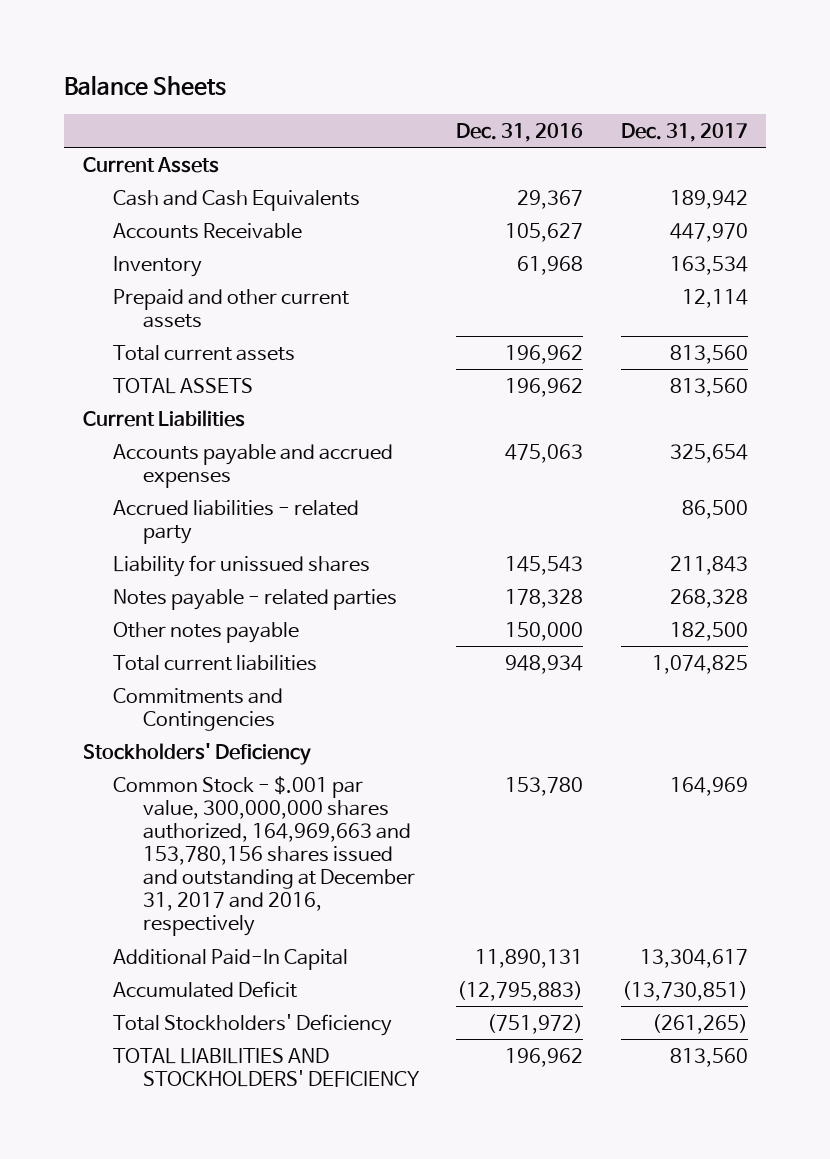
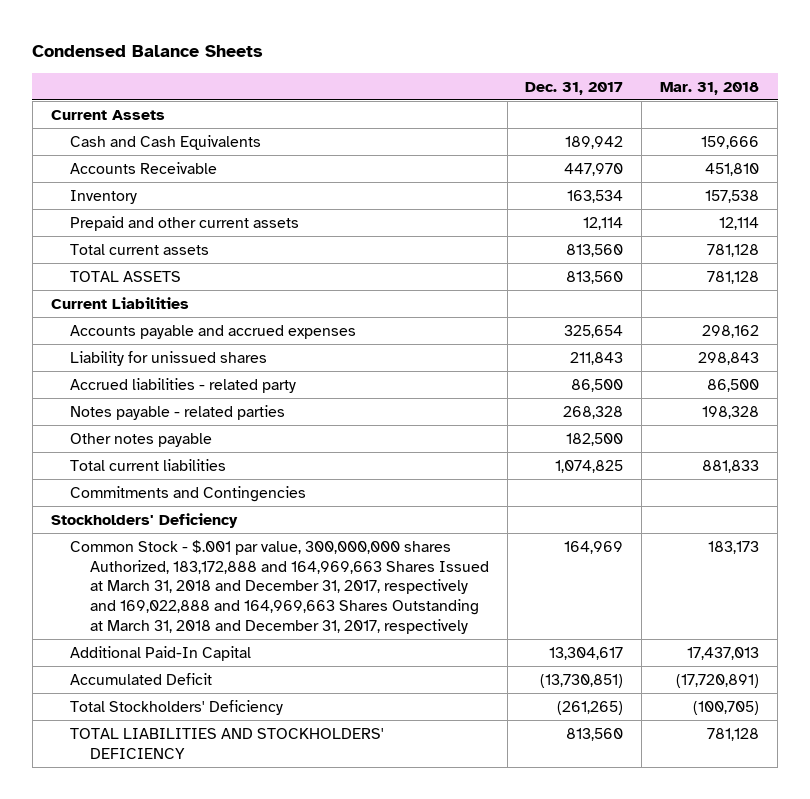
[63,75,226,97] Balance Sheets -> [32,44,264,57] Condensed Balance Sheets
[456,122,584,142] Dec. 31, 2016 -> none
none -> [660,81,760,95] Mar. 31, 2018
[112,499,359,544] Accrued liabilities - related party -> [70,377,297,393] Accrued liabilities - related party
[112,775,416,937] Common Stock - $.001 par value, 300,000,000 shares authorized, 164,969,663 and 153,780,156 shares issued and outstanding at December 31, 2017 and 2016, respectively -> [70,539,489,634] Common Stock - $.001 par value, 300,000,000 shares Authorized, 183,172,888 and 164,969,663 Shares Issued at March 31, 2018 and December 31, 2017, respectively and 169,022,888 and 164,969,663 Shares Outstanding at March 31, 2018 and December 31, 2017, respectively

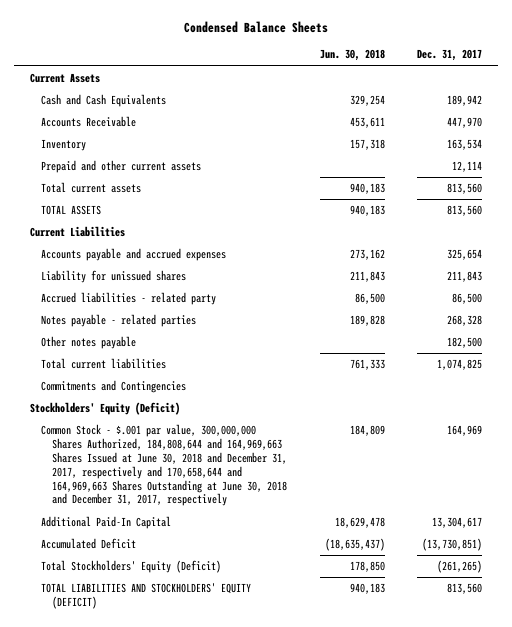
[660,81,760,95] Mar. 31, 2018 -> none
none -> [319,49,385,62] Jun. 30, 2018
[50,512,238,528] Stockholders' Deficiency -> [30,402,181,416] Stockholders' Equity (Deficit)
[70,539,489,634] Common Stock - $.001 par value, 300,000,000 shares Authorized, 183,172,888 and 164,969,663 Shares Issued at March 31, 2018 and December 31, 2017, respectively and 169,022,888 and 164,969,663 Shares Outstanding at March 31, 2018 and December 31, 2017, respectively -> [41,424,288,507] Common Stock - $.001 par value, 300,000,000 Shares Authorized, 184,808,644 and 164,969,663 Shares Issued at June 30, 2018 and December 31, 2017, respectively and 170,658,644 and 164,969,663 Shares Outstanding at June 30, 2018 and December 31, 2017, respectively
[70,699,284,715] Total Stockholders' Deficiency -> [41,560,222,574] Total Stockholders' Equity (Deficit)
[70,727,385,759] TOTAL LIABILITIES AND STOCKHOLDERS' DEFICIENCY -> [41,583,252,610] TOTAL LIABILITIES AND STOCKHOLDERS' EQUITY (DEFICIT)

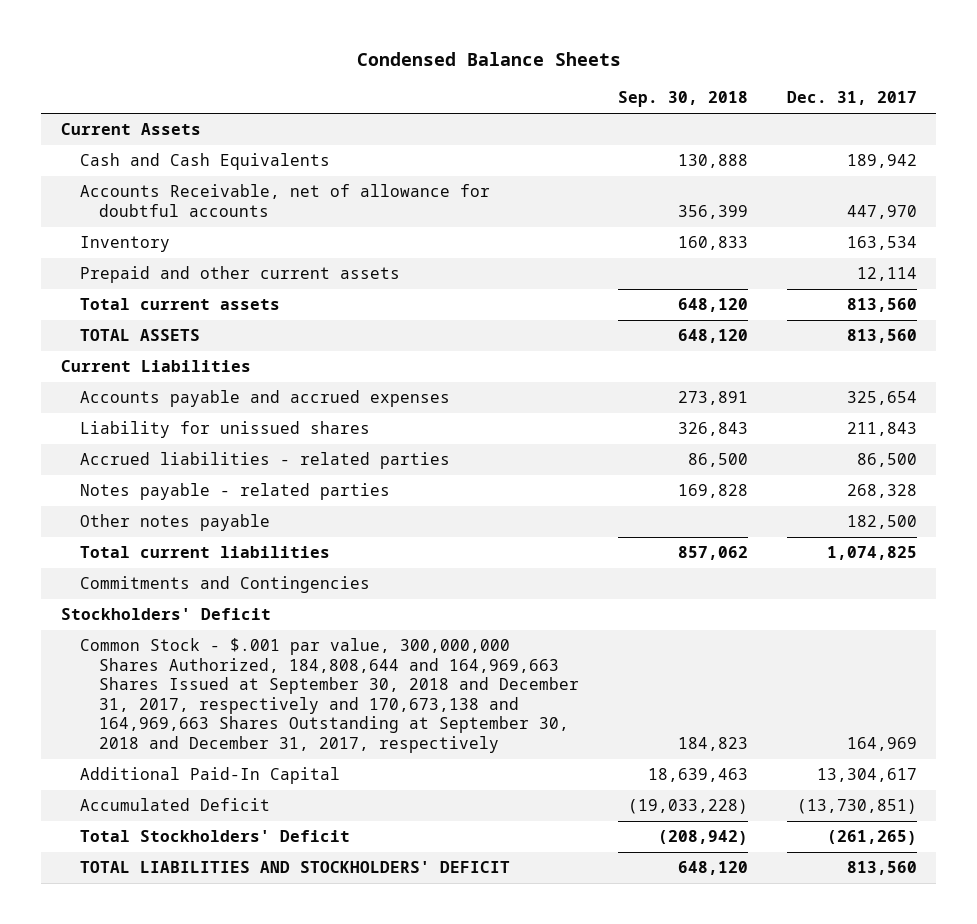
[319,49,385,62] Jun. 30, 2018 -> none
none -> [618,91,749,108] Sep. 30, 2018
[41,116,137,128] Accounts Receivable -> [80,184,491,217] Accounts Receivable, net of allowance for doubtful accounts
[41,292,217,306] Accrued liabilities - related party -> [80,452,451,470] Accrued liabilities - related parties
[30,402,181,416] Stockholders' Equity (Deficit) -> [60,608,271,621] Stockholders' Deficit
[41,424,288,507] Common Stock - $.001 par value, 300,000,000 Shares Authorized, 184,808,644 and 164,969,663 Shares Issued at June 30, 2018 and December 31, 2017, respectively and 170,658,644 and 164,969,663 Shares Outstanding at June 30, 2018 and December 31, 2017, respectively -> [80,638,580,753] Common Stock - $.001 par value, 300,000,000 Shares Authorized, 184,808,644 and 164,969,663 Shares Issued at September 30, 2018 and December 31, 2017, respectively and 170,673,138 and 164,969,663 Shares Outstanding at September 30, 2018 and December 31, 2017, respectively
[41,560,222,574] Total Stockholders' Equity (Deficit) -> [80,830,351,843] Total Stockholders' Deficit
[41,583,252,610] TOTAL LIABILITIES AND STOCKHOLDERS' EQUITY (DEFICIT) -> [80,861,511,874] TOTAL LIABILITIES AND STOCKHOLDERS' DEFICIT

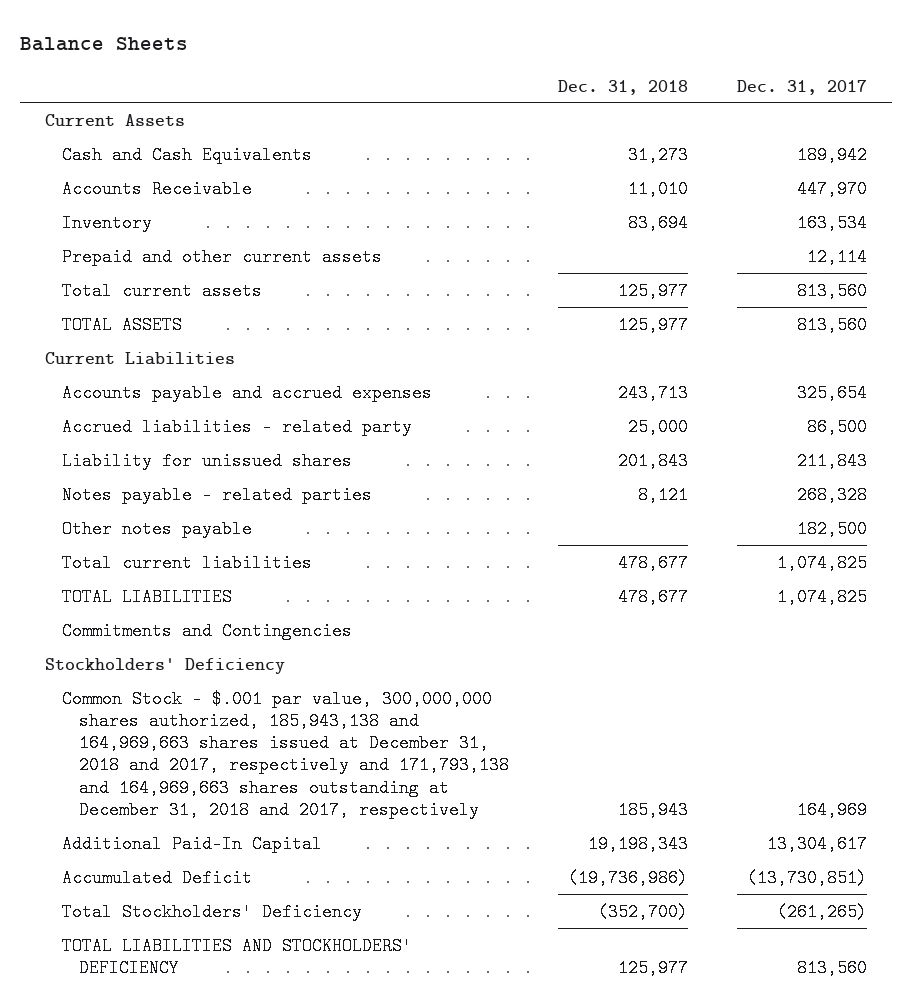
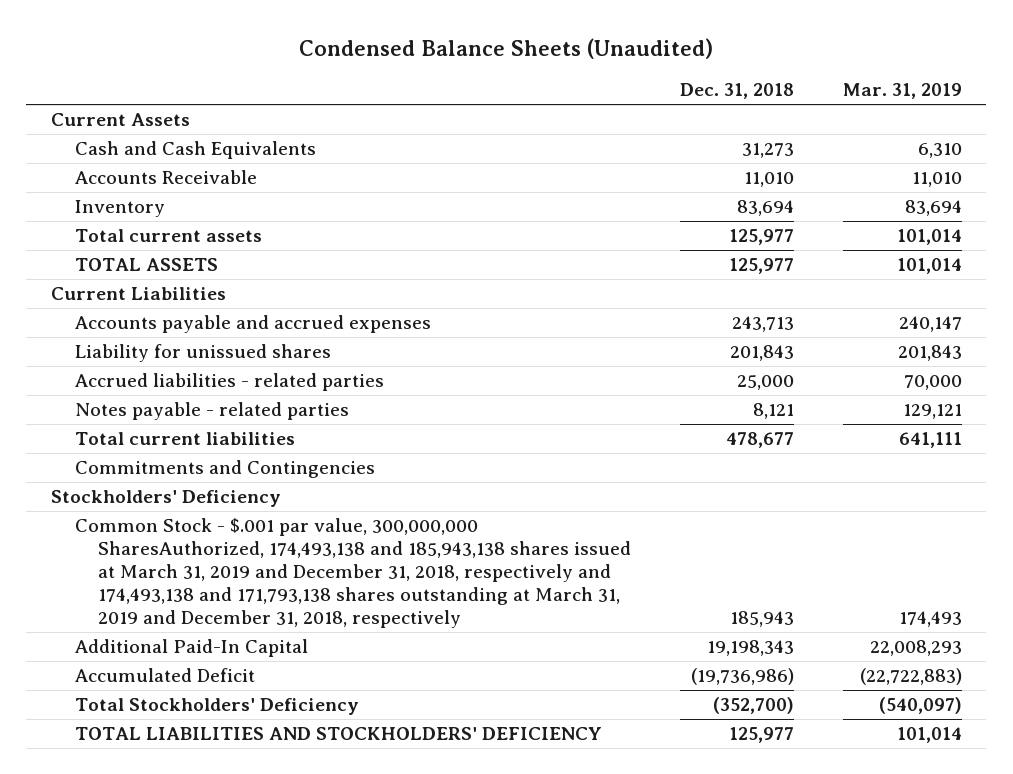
[20,36,189,51] Balance Sheets -> [299,38,714,60] Condensed Balance Sheets (Unaudited)
[736,79,867,95] Dec. 31, 2017 -> none
none -> [843,83,963,100] Mar. 31, 2019
[61,247,382,266] Prepaid and other current assets -> none
[61,417,412,436] Accrued liabilities - related party -> none
none -> [74,373,384,392] Accrued liabilities - related parties
[61,519,252,538] Other notes payable -> none
[61,587,232,606] TOTAL LIABILITIES -> none
[61,689,509,820] Common Stock - $.001 par value, 300,000,000 shares authorized, 185,943,138 and 164,969,663 shares issued at December 31, 2018 and 2017, respectively and 171,793,138 and 164,969,663 shares outstanding at December 31, 2018 and 2017, respectively -> [74,518,632,628] Common Stock - $.001 par value, 300,000,000 SharesAuthorized, 174,493,138 and 185,943,138 shares issued at March 31, 2019 and December 31, 2018, respectively and 174,493,138 and 171,793,138 shares outstanding at March 31, 2019 and December 31, 2018, respectively

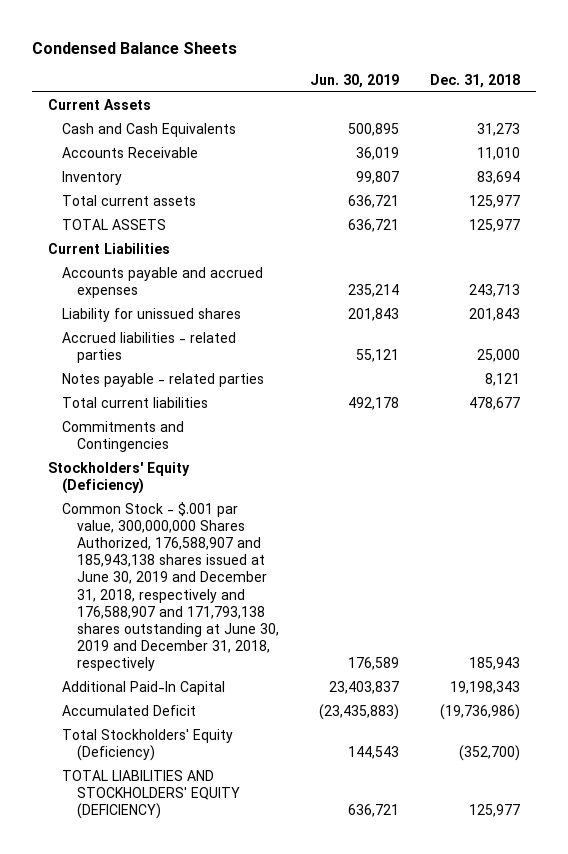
[299,38,714,60] Condensed Balance Sheets (Unaudited) -> [32,42,238,55] Condensed Balance Sheets
[843,83,963,100] Mar. 31, 2019 -> none
none -> [309,73,399,88] Jun. 30, 2019
[50,490,281,508] Stockholders' Deficiency -> [47,461,190,494] Stockholders' Equity (Deficiency)
[74,518,632,628] Common Stock - $.001 par value, 300,000,000 SharesAuthorized, 174,493,138 and 185,943,138 shares issued at March 31, 2019 and December 31, 2018, respectively and 174,493,138 and 171,793,138 shares outstanding at March 31, 2019 and December 31, 2018, respectively -> [62,501,279,672] Common Stock - $.001 par value, 300,000,000 Shares Authorized, 176,588,907 and 185,943,138 shares issued at June 30, 2019 and December 31, 2018, respectively and 176,588,907 and 171,793,138 shares outstanding at June 30, 2019 and December 31, 2018, respectively
[74,698,359,716] Total Stockholders' Deficiency -> [62,728,234,761] Total Stockholders' Equity (Deficiency)
[74,727,602,741] TOTAL LIABILITIES AND STOCKHOLDERS' DEFICIENCY -> [62,769,240,820] TOTAL LIABILITIES AND STOCKHOLDERS' EQUITY (DEFICIENCY)

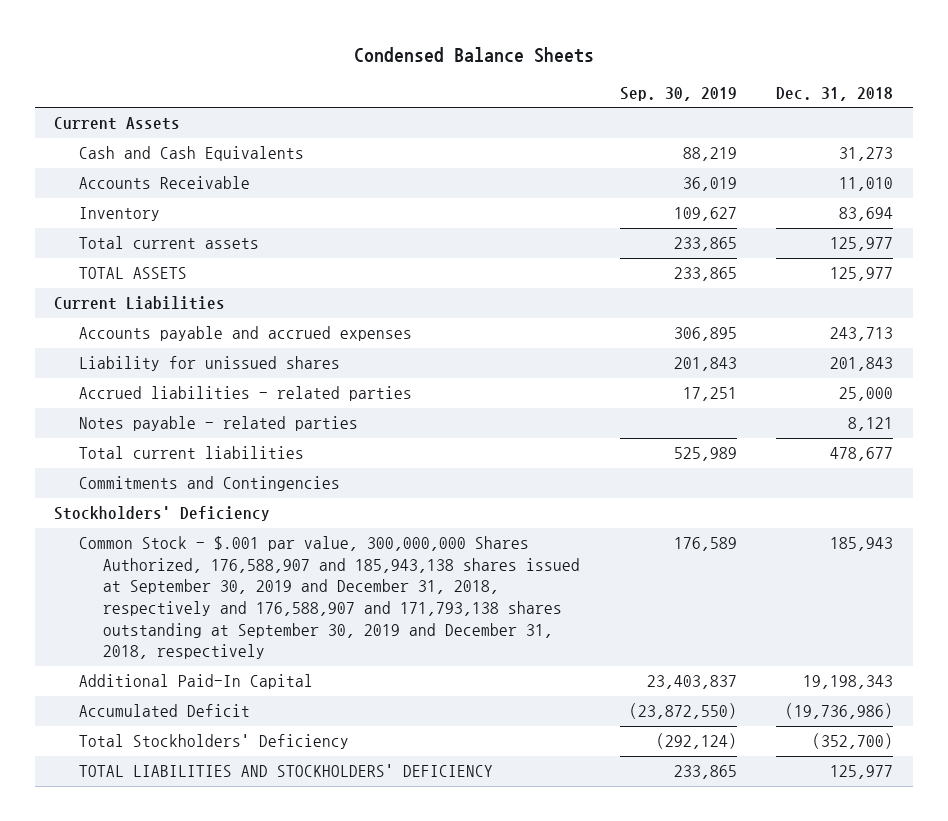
[309,73,399,88] Jun. 30, 2019 -> none
none -> [619,86,737,101] Sep. 30, 2019
[47,461,190,494] Stockholders' Equity (Deficiency) -> [54,506,271,522] Stockholders' Deficiency
[62,501,279,672] Common Stock - $.001 par value, 300,000,000 Shares Authorized, 176,588,907 and 185,943,138 shares issued at June 30, 2019 and December 31, 2018, respectively and 176,588,907 and 171,793,138 shares outstanding at June 30, 2019 and December 31, 2018, respectively -> [78,536,580,660] Common Stock - $.001 par value, 300,000,000 Shares Authorized, 176,588,907 and 185,943,138 shares issued at September 30, 2019 and December 31, 2018, respectively and 176,588,907 and 171,793,138 shares outstanding at September 30, 2019 and December 31, 2018, respectively
[62,728,234,761] Total Stockholders' Equity (Deficiency) -> [78,734,349,750] Total Stockholders' Deficiency
[62,769,240,820] TOTAL LIABILITIES AND STOCKHOLDERS' EQUITY (DEFICIENCY) -> [78,764,493,778] TOTAL LIABILITIES AND STOCKHOLDERS' DEFICIENCY

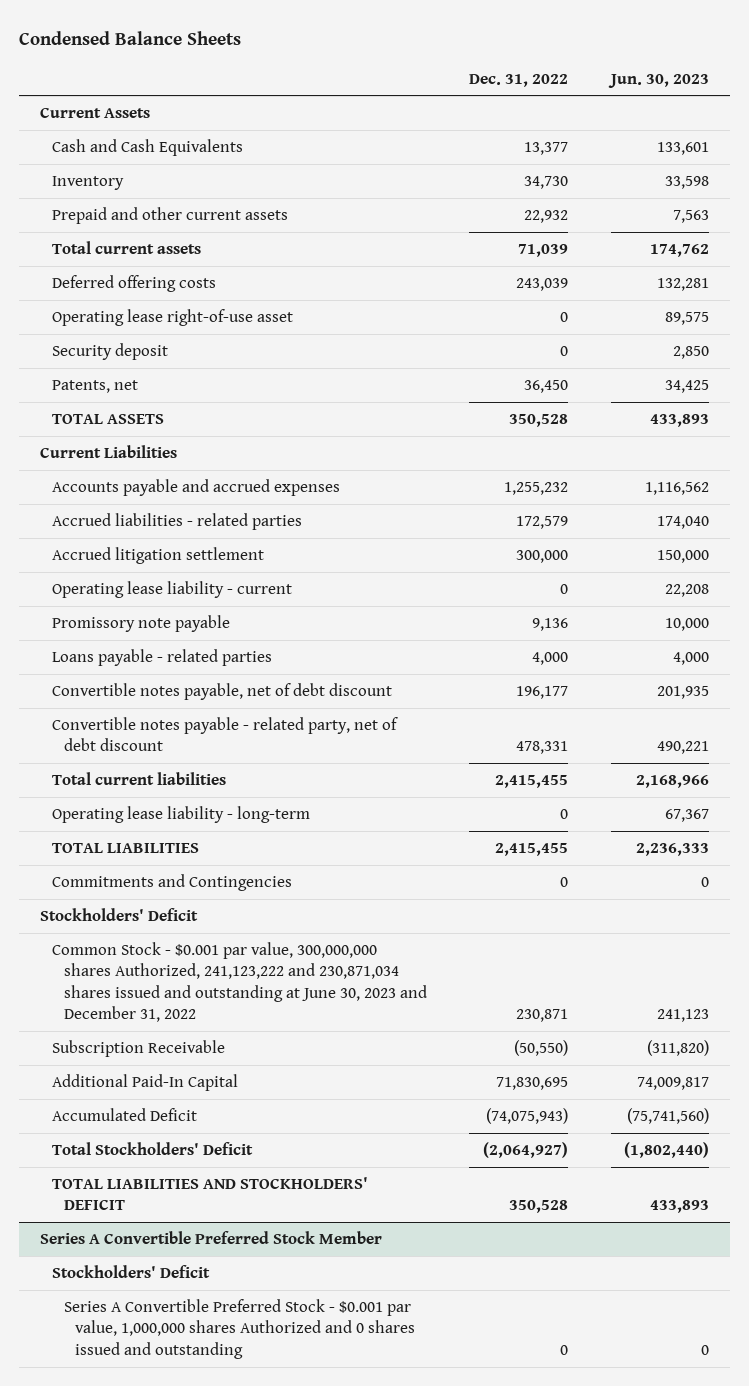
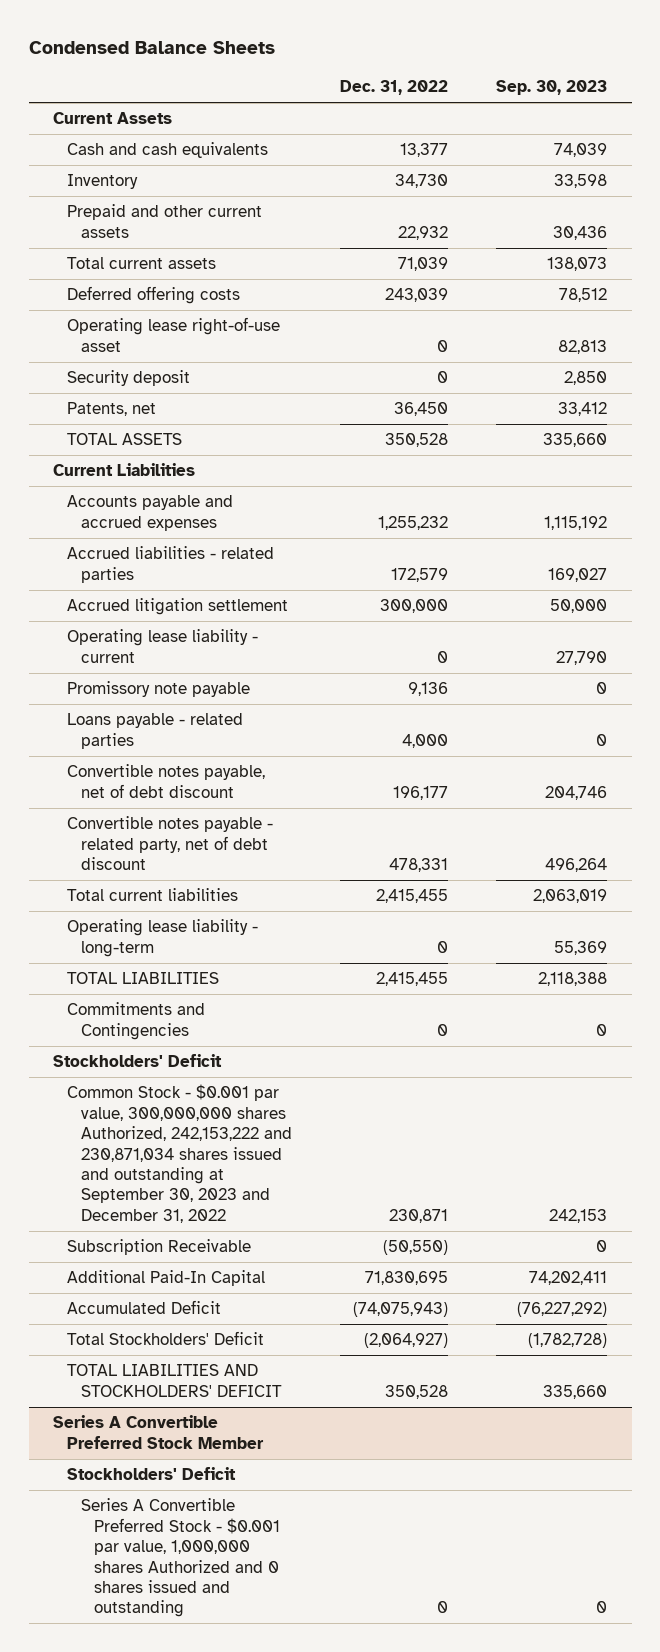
[607,73,709,88] Jun. 30, 2023 -> none
none -> [496,80,608,96] Sep. 30, 2023
[51,139,243,157] Cash and Cash Equivalents -> [66,142,268,159] Cash and cash equivalents
[51,942,427,1023] Common Stock - $0.001 par value, 300,000,000 shares Authorized, 241,123,222 and 230,871,034 shares issued and outstanding at June 30, 2023 and December 31, 2022 -> [66,1084,292,1223] Common Stock - $0.001 par value, 300,000,000 shares Authorized, 242,153,222 and 230,871,034 shares issued and outstanding at September 30, 2023 and December 31, 2022

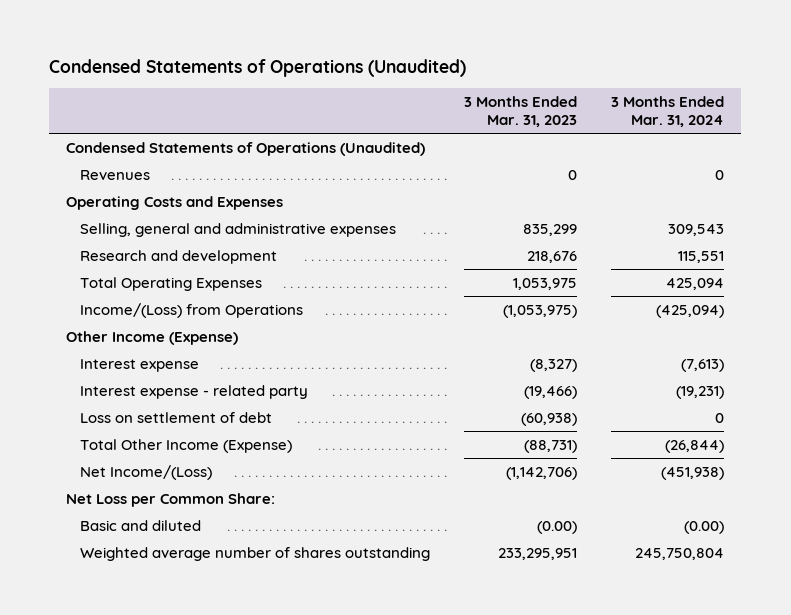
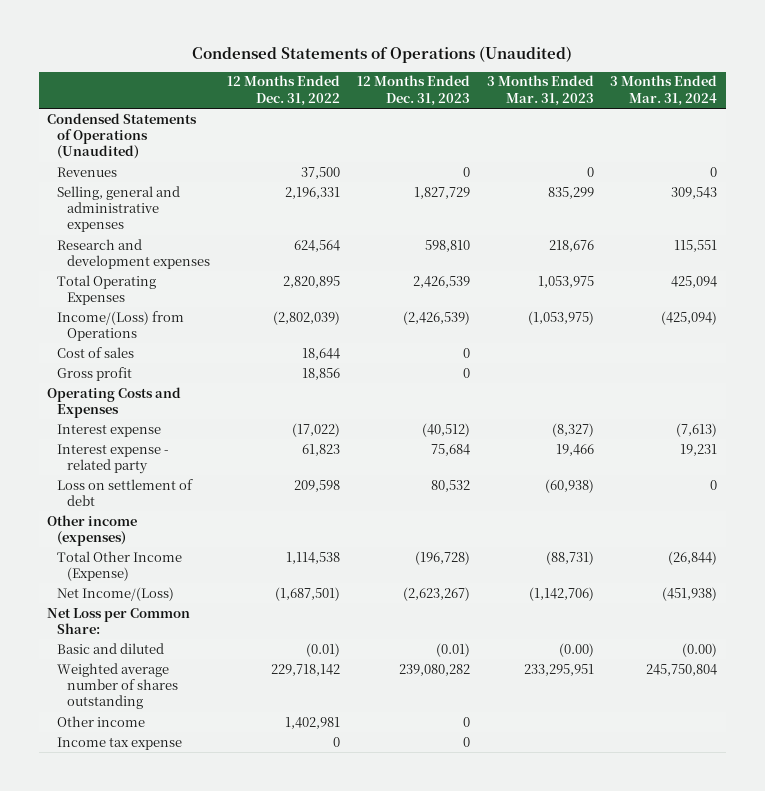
none -> [226,75,340,106] 12 Months Ended Dec. 31, 2022
none -> [356,75,470,106] 12 Months Ended Dec. 31, 2023
[80,249,278,264] Research and development -> [57,238,211,270] Research and development expenses
[66,330,239,345] Other Income (Expense) -> none
none -> [57,346,135,358] Cost of sales
none -> [57,366,133,381] Gross profit
[66,195,284,210] Operating Costs and Expenses -> [47,386,182,419] Operating Costs and Expenses
[524,385,578,399] (19,466) -> [555,443,594,456] 19,466
[676,385,725,399] (19,231) -> [680,443,718,456] 19,231
none -> [47,514,138,547] Other income (expenses)
none -> [57,715,146,727] Other income
none -> [57,736,183,750] Income tax expense

